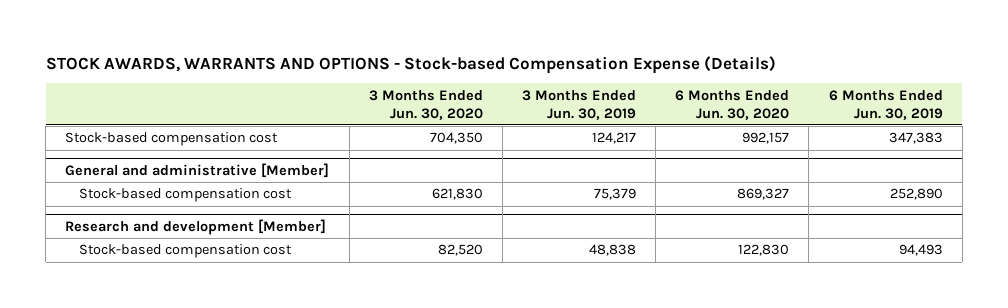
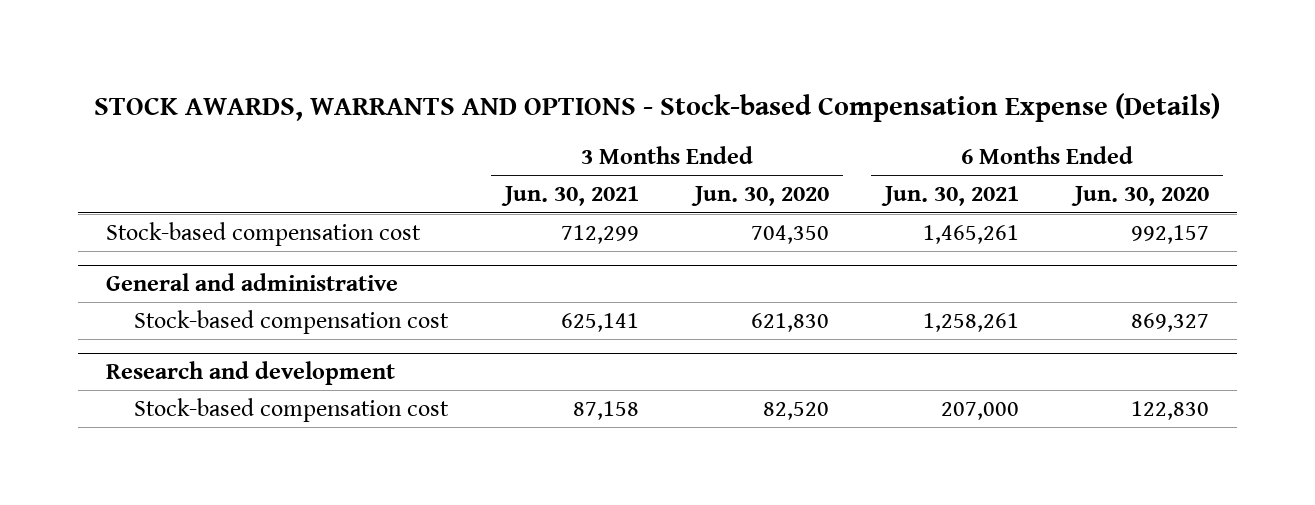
[522,89,637,120] 3 Months Ended Jun. 30, 2019 -> none
[828,89,943,120] 6 Months Ended Jun. 30, 2019 -> none
none -> [500,186,639,207] Jun. 30, 2021
none -> [880,186,1019,207] Jun. 30, 2021
[65,163,330,179] General and administrative [Member] -> [105,273,398,292] General and administrative
[65,219,327,236] Research and development [Member] -> [105,361,395,386] Research and development

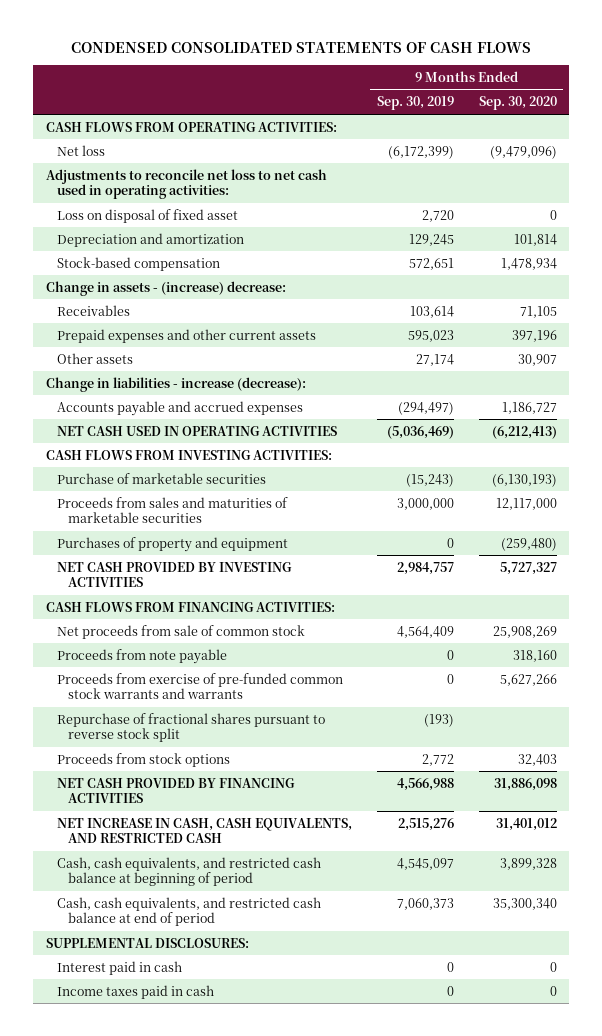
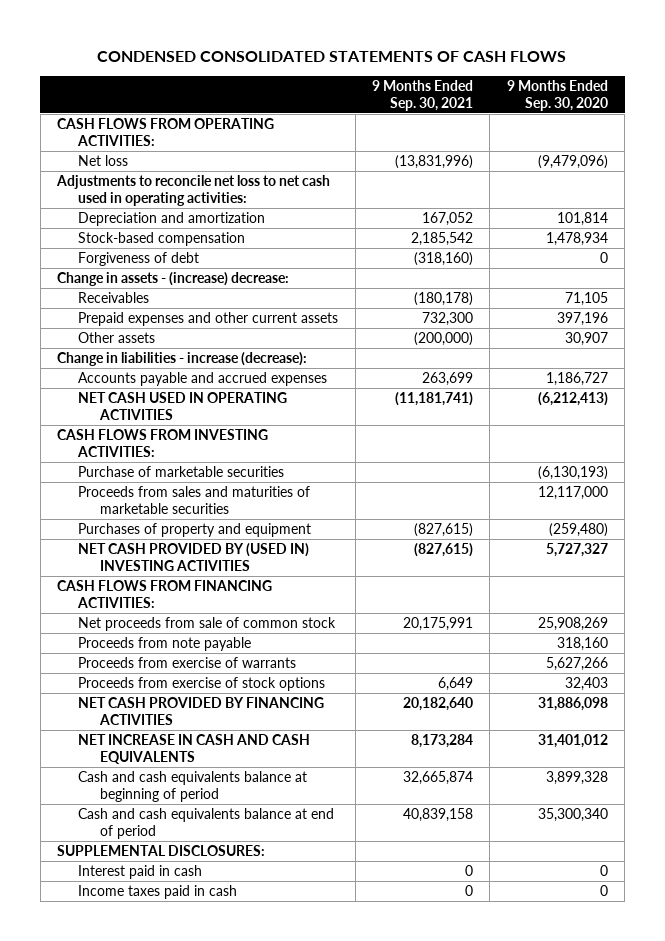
[376,96,454,111] Sep. 30, 2019 -> none
none -> [372,80,474,111] 9 Months Ended Sep. 30, 2021
[56,208,238,223] Loss on disposal of fixed asset -> none
none -> [78,252,200,267] Forgiveness of debt
[56,561,292,588] NET CASH PROVIDED BY INVESTING ACTIVITIES -> [78,543,310,571] NET CASH PROVIDED BY (USED IN) INVESTING ACTIVITIES
[56,712,325,743] Repurchase of fractional shares pursuant to reverse stock split -> none
[56,672,343,700] Proceeds from exercise of pre-funded common stock warrants and warrants -> [78,657,297,669] Proceeds from exercise of warrants
[56,752,230,767] Proceeds from stock options -> [78,677,326,692] Proceeds from exercise of stock options
[56,817,352,844] NET INCREASE IN CASH, CASH EQUIVALENTS, AND RESTRICTED CASH -> [78,734,311,764] NET INCREASE IN CASH AND CASH EQUIVALENTS
[56,856,321,887] Cash, cash equivalents, and restricted cash balance at beginning of period -> [78,771,308,802] Cash and cash equivalents balance at beginning of period
[56,896,321,927] Cash, cash equivalents, and restricted cash balance at end of period -> [78,808,335,839] Cash and cash equivalents balance at end of period

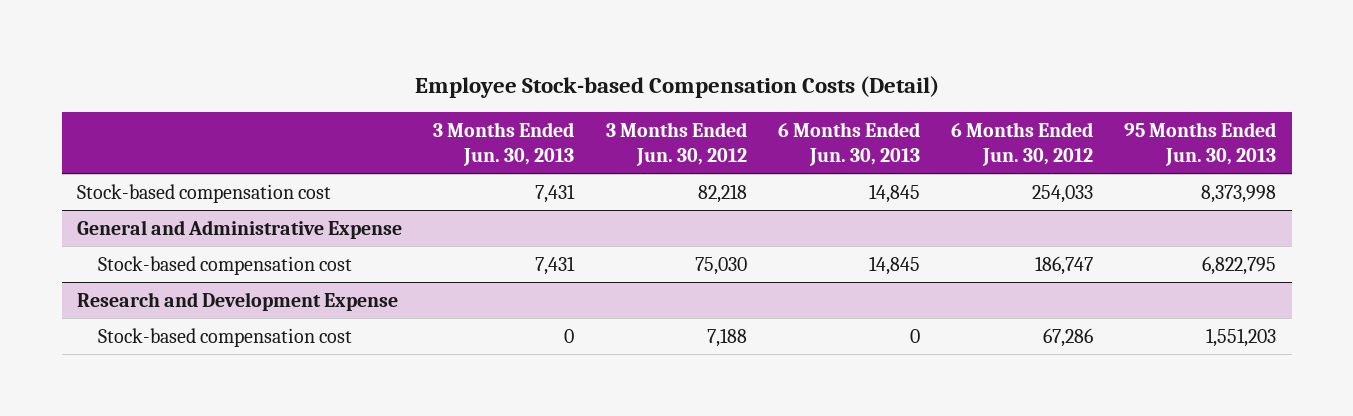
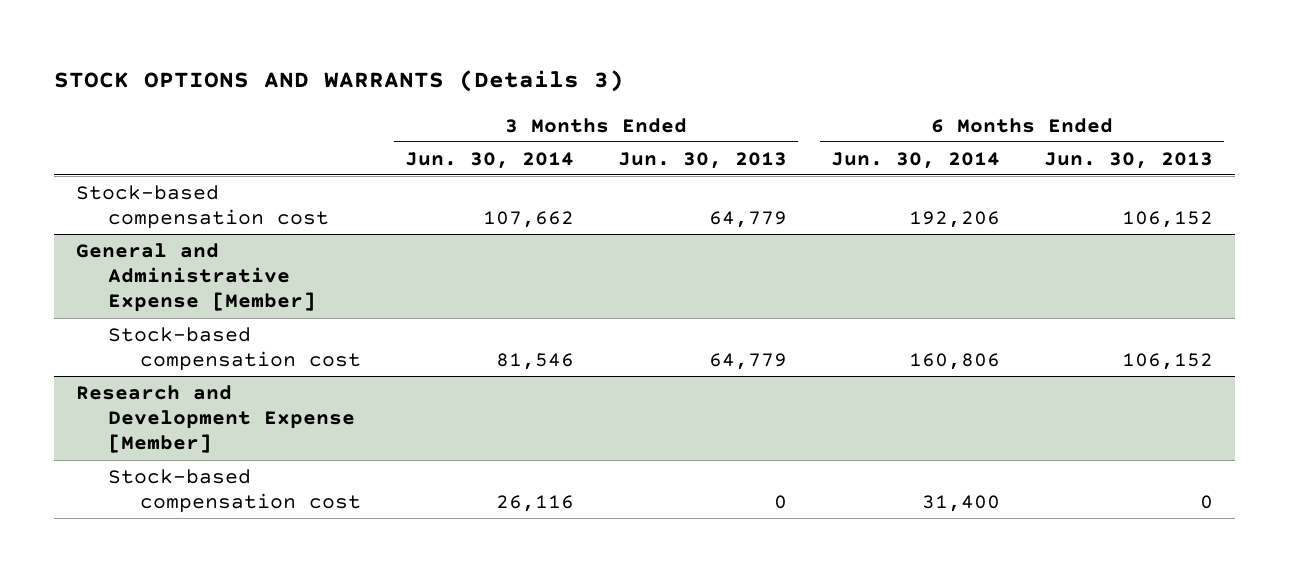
[414,75,939,98] Employee Stock-based Compensation Costs (Detail) -> [53,70,624,93] STOCK OPTIONS AND WARRANTS (Details 3)
[605,122,747,166] 3 Months Ended Jun. 30, 2012 -> none
[950,122,1093,166] 6 Months Ended Jun. 30, 2012 -> none
[1124,122,1277,166] 95 Months Ended Jun. 30, 2013 -> none
none -> [404,151,574,169] Jun. 30, 2014
none -> [830,151,1000,169] Jun. 30, 2014
[535,183,576,203] 7,431 -> [708,211,787,229] 64,779
[868,183,920,203] 14,845 -> [1121,211,1213,229] 106,152
[77,219,403,239] General and Administrative Expense -> [75,242,316,313] General and Administrative Expense [Member]
[535,255,576,275] 7,431 -> [708,353,787,371] 64,779
[868,255,920,275] 14,845 -> [1121,353,1213,371] 106,152
[77,291,399,311] Research and Development Expense -> [75,384,355,454] Research and Development Expense [Member]

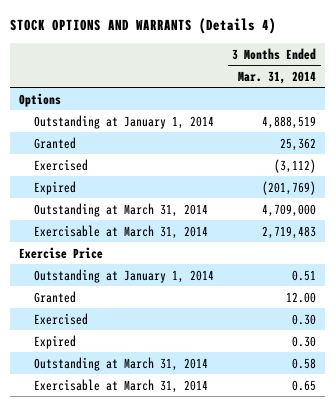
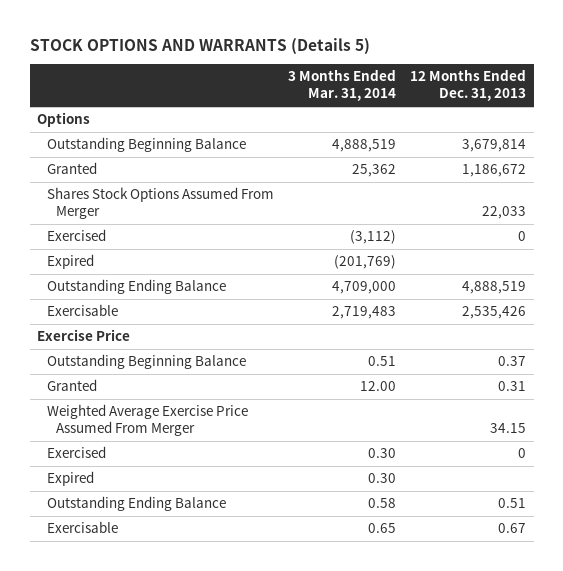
[10,18,277,35] STOCK OPTIONS AND WARRANTS (Details 4) -> [29,37,370,55] STOCK OPTIONS AND WARRANTS (Details 5)
none -> [410,69,527,102] 12 Months Ended Dec. 31, 2013
[34,114,215,129] Outstanding at January 1, 2014 -> [46,137,246,153] Outstanding Beginning Balance
none -> [46,187,274,220] Shares Stock Options Assumed From Merger
[34,202,209,217] Outstanding at March 31, 2014 -> [46,279,226,295] Outstanding Ending Balance
[34,224,209,239] Exercisable at March 31, 2014 -> [46,304,118,317] Exercisable
[34,268,215,283] Outstanding at January 1, 2014 -> [46,354,246,370] Outstanding Beginning Balance
none -> [46,404,248,437] Weighted Average Exercise Price Assumed From Merger
[34,356,209,371] Outstanding at March 31, 2014 -> [46,496,226,512] Outstanding Ending Balance
[34,378,209,393] Exercisable at March 31, 2014 -> [46,521,118,534] Exercisable

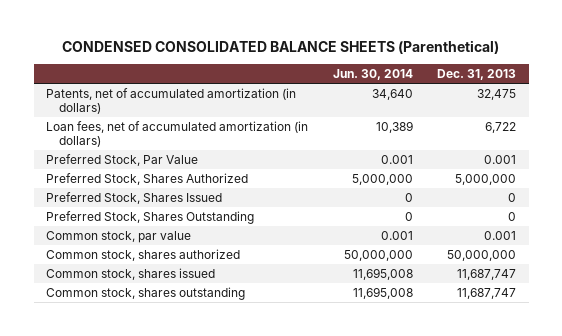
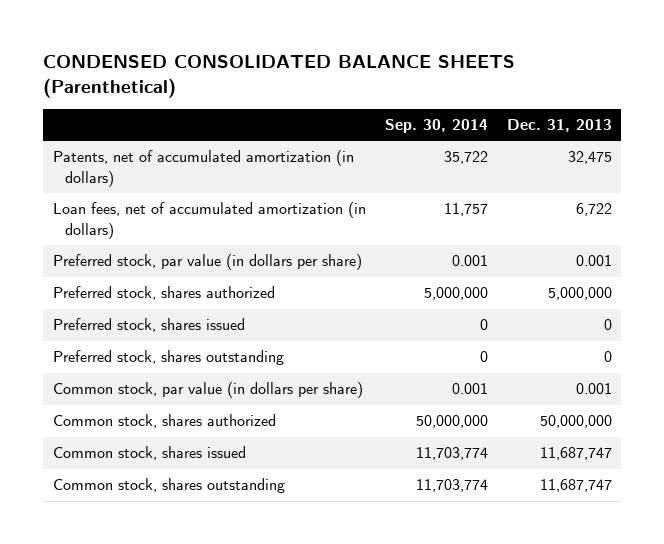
[332,69,413,81] Jun. 30, 2014 -> none
none -> [384,119,488,134] Sep. 30, 2014
[45,153,198,166] Preferred Stock, Par Value -> [52,254,362,271] Preferred stock, par value (in dollars per share)
[45,172,248,185] Preferred Stock, Shares Authorized -> [52,286,275,301] Preferred stock, shares authorized
[45,191,222,204] Preferred Stock, Shares Issued -> [52,318,245,333] Preferred stock, shares issued
[45,210,254,224] Preferred Stock, Shares Outstanding -> [52,350,284,366] Preferred stock, shares outstanding
[45,230,191,243] Common stock, par value -> [52,382,363,399] Common stock, par value (in dollars per share)

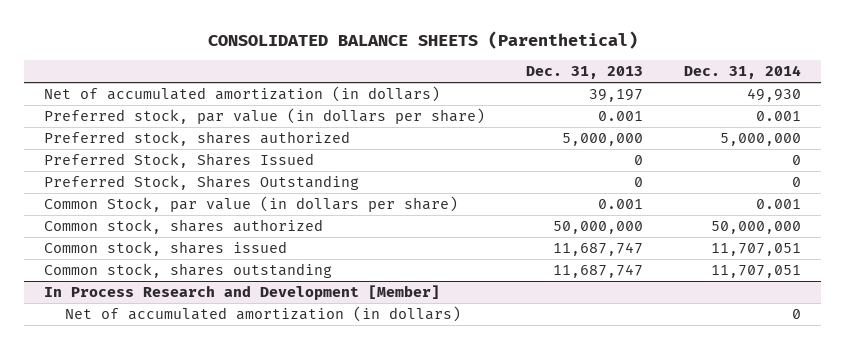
[43,54,516,98] CONDENSED CONSOLIDATED BALANCE SHEETS (Parenthetical) -> [207,31,638,50] CONSOLIDATED BALANCE SHEETS (Parenthetical)
[384,119,488,134] Sep. 30, 2014 -> none
none -> [683,65,801,80] Dec. 31, 2014
[52,202,366,240] Loan fees, net of accumulated amortization (in dollars) -> none
[52,150,354,188] Patents, net of accumulated amortization (in dollars) -> [44,85,441,102] Net of accumulated amortization (in dollars)
[567,151,612,165] 32,475 -> [589,88,644,102] 39,197
[52,318,245,333] Preferred stock, shares issued -> [44,152,315,168] Preferred Stock, Shares Issued
[52,350,284,366] Preferred stock, shares outstanding -> [44,174,360,190] Preferred Stock, Shares Outstanding
[52,382,363,399] Common stock, par value (in dollars per share) -> [44,195,459,212] Common Stock, par value (in dollars per share)
none -> [44,284,441,300] In Process Research and Development [Member]
none -> [64,305,461,322] Net of accumulated amortization (in dollars)

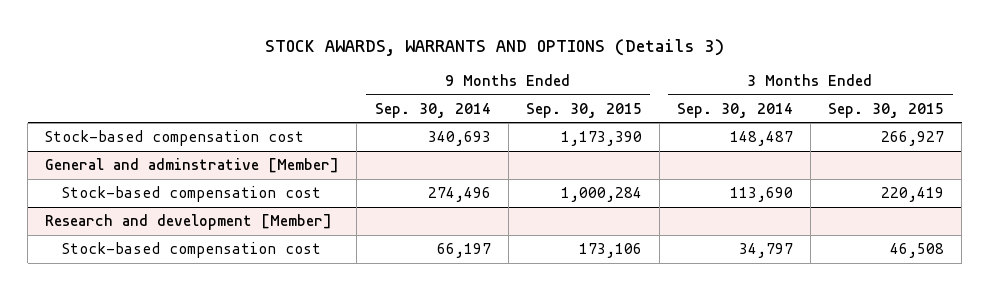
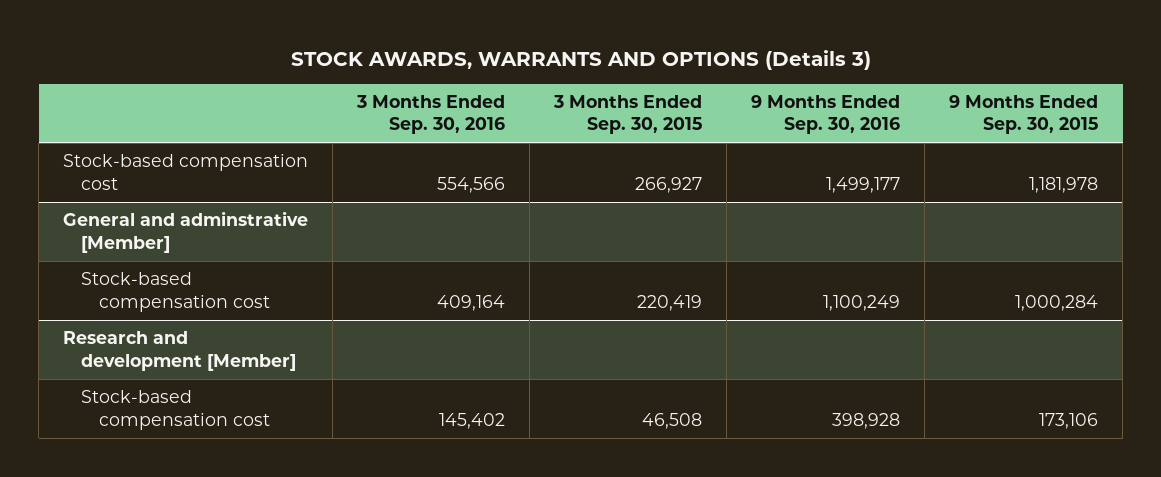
[374,102,491,118] Sep. 30, 2014 -> none
[676,102,793,118] Sep. 30, 2014 -> none
none -> [356,94,506,135] 3 Months Ended Sep. 30, 2016
none -> [751,94,901,135] 9 Months Ended Sep. 30, 2016
[560,131,642,147] 1,173,390 -> [1029,176,1099,193] 1,181,978

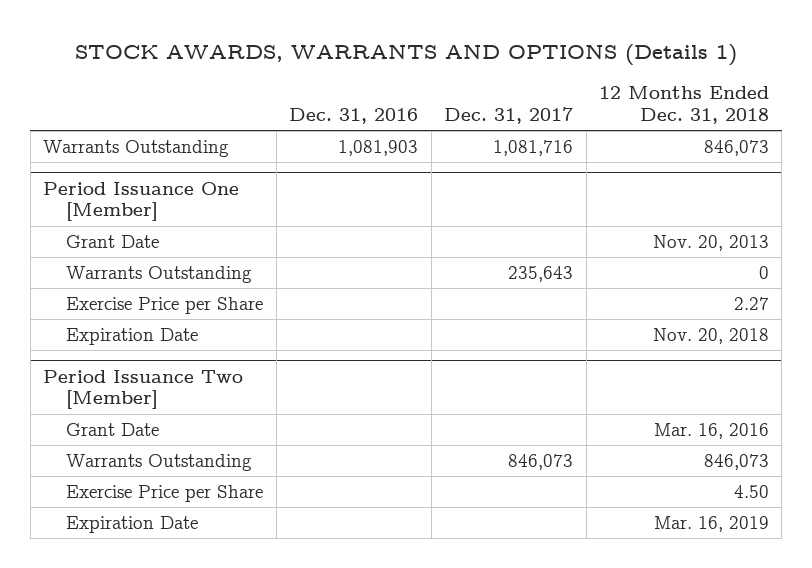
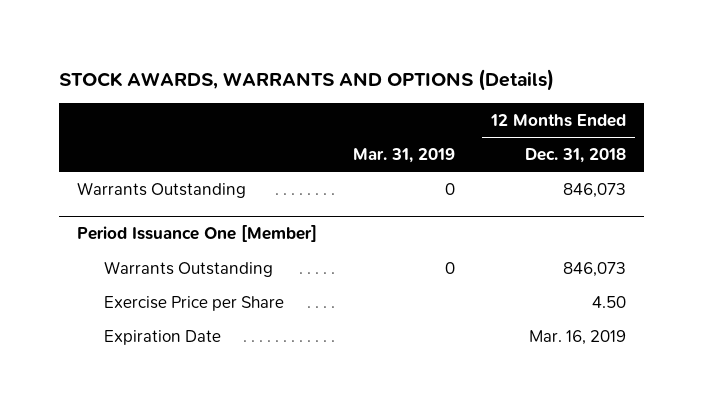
[75,43,738,66] STOCK AWARDS, WARRANTS AND OPTIONS (Details 1) -> [59,68,555,91] STOCK AWARDS, WARRANTS AND OPTIONS (Details)
[289,107,419,124] Dec. 31, 2016 -> none
[444,106,574,124] Dec. 31, 2017 -> none
none -> [353,147,456,163] Mar. 31, 2019
[66,234,160,248] Grant Date -> none
[66,265,253,283] Warrants Outstanding -> none
[66,296,264,314] Exercise Price per Share -> none
[66,327,199,345] Expiration Date -> none
[43,369,244,410] Period Issuance Two [Member] -> none
[66,422,160,436] Grant Date -> none

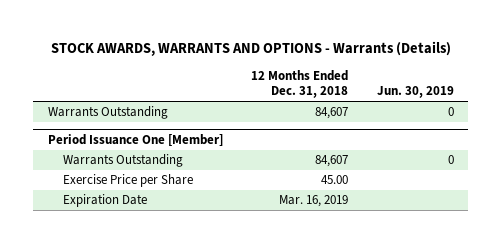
[59,68,555,91] STOCK AWARDS, WARRANTS AND OPTIONS (Details) -> [50,41,451,57] STOCK AWARDS, WARRANTS AND OPTIONS - Warrants (Details)
[353,147,456,163] Mar. 31, 2019 -> none
none -> [376,86,454,99] Jun. 30, 2019
[563,182,627,198] 846,073 -> [315,107,349,120] 84,607
[563,261,627,277] 846,073 -> [315,155,349,168] 84,607
[592,295,627,308] 4.50 -> [321,175,349,185] 45.00

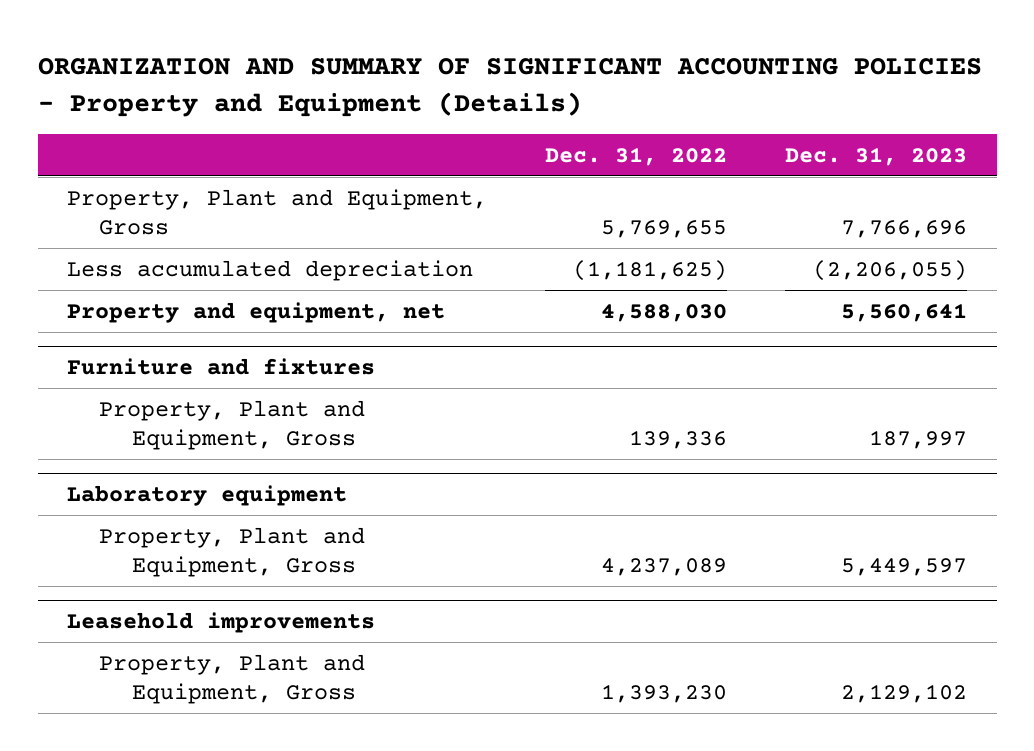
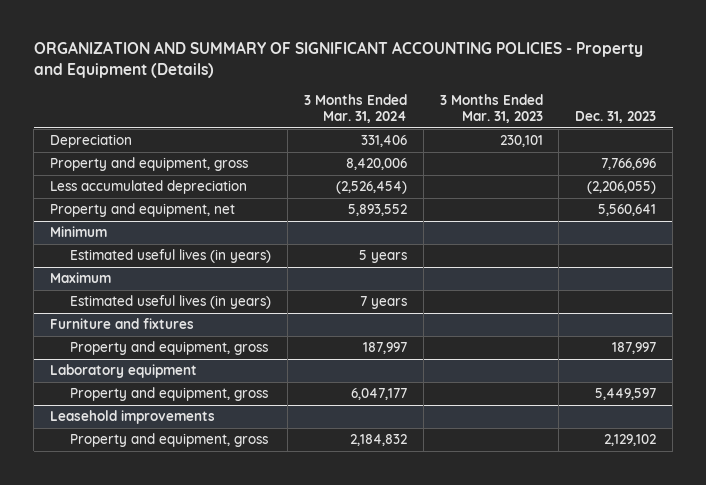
[545,146,728,166] Dec. 31, 2022 -> none
none -> [303,93,407,124] 3 Months Ended Mar. 31, 2024
none -> [439,93,543,124] 3 Months Ended Mar. 31, 2023
none -> [50,134,133,149] Depreciation
[66,188,487,235] Property, Plant and Equipment, Gross -> [50,157,249,172] Property and equipment, gross
none -> [50,226,108,238] Minimum
none -> [70,249,272,264] Estimated useful lives (in years)
none -> [50,272,112,284] Maximum
none -> [70,295,272,310] Estimated useful lives (in years)
[99,399,366,450] Property, Plant and Equipment, Gross -> [70,341,269,356] Property and equipment, gross
[99,526,366,577] Property, Plant and Equipment, Gross -> [70,387,269,402] Property and equipment, gross
[99,653,366,704] Property, Plant and Equipment, Gross -> [70,433,269,448] Property and equipment, gross

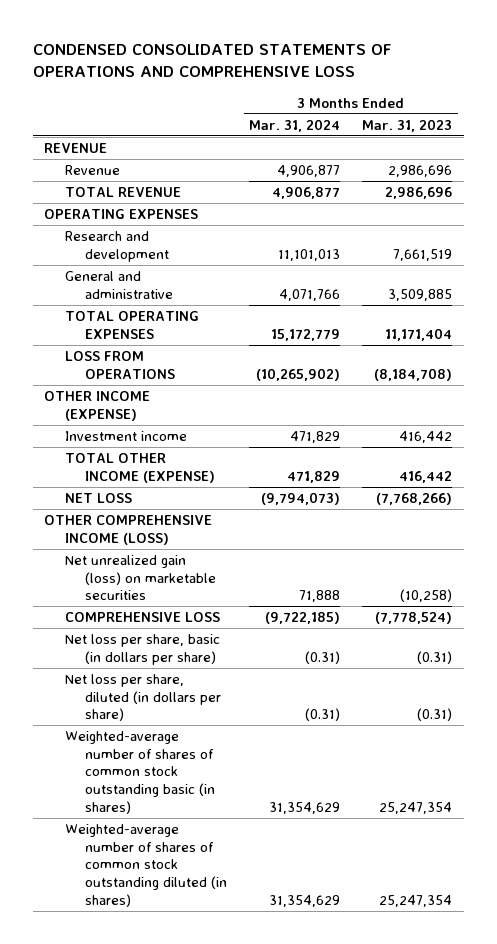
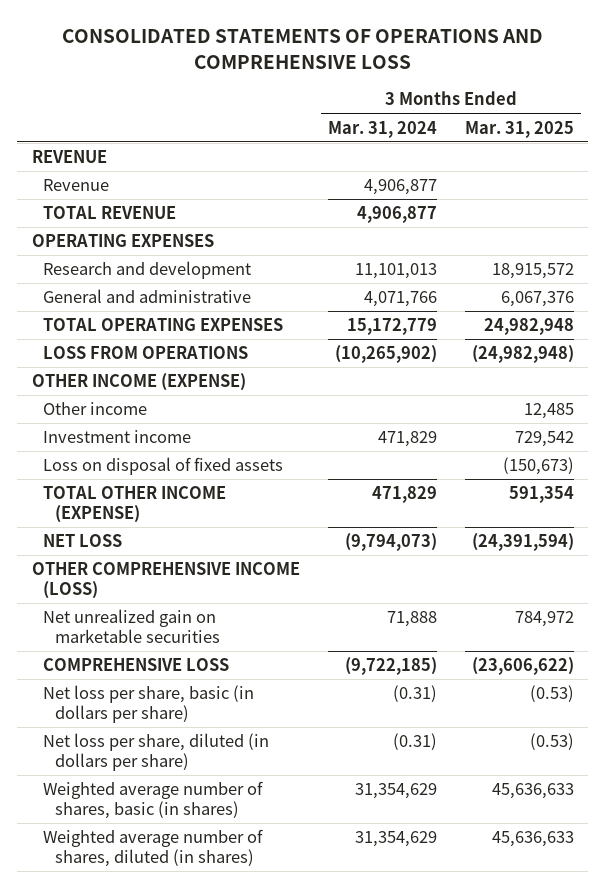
[33,44,393,78] CONDENSED CONSOLIDATED STATEMENTS OF OPERATIONS AND COMPREHENSIVE LOSS -> [61,29,543,69] CONSOLIDATED STATEMENTS OF OPERATIONS AND COMPREHENSIVE LOSS
[362,118,453,132] Mar. 31, 2023 -> none
none -> [465,120,575,138] Mar. 31, 2025
none -> [43,402,148,416] Other income
none -> [43,457,284,476] Loss on disposal of fixed assets
[64,554,217,601] Net unrealized gain (loss) on marketable securities -> [43,609,220,643] Net unrealized gain on marketable securities
[64,730,216,814] Weighted-average number of shares of common stock outstanding basic (in shares) -> [43,781,264,819] Weighted average number of shares, basic (in shares)
[64,823,228,907] Weighted-average number of shares of common stock outstanding diluted (in shares) -> [43,829,264,867] Weighted average number of shares, diluted (in shares)

